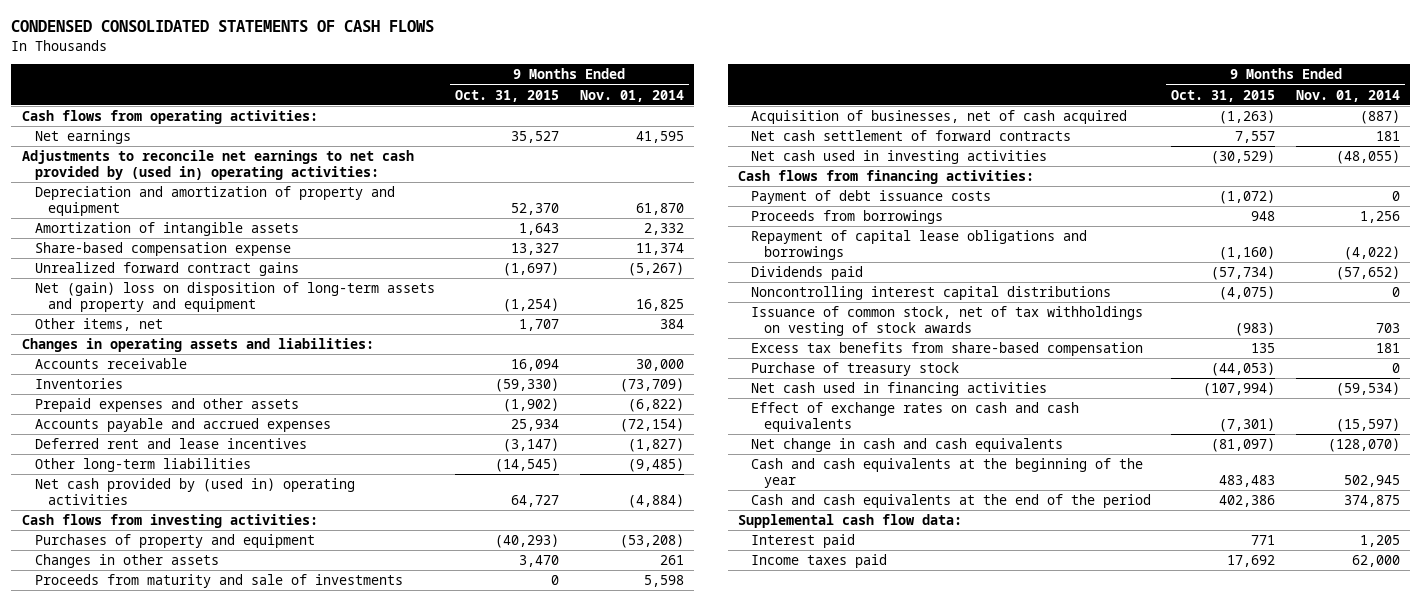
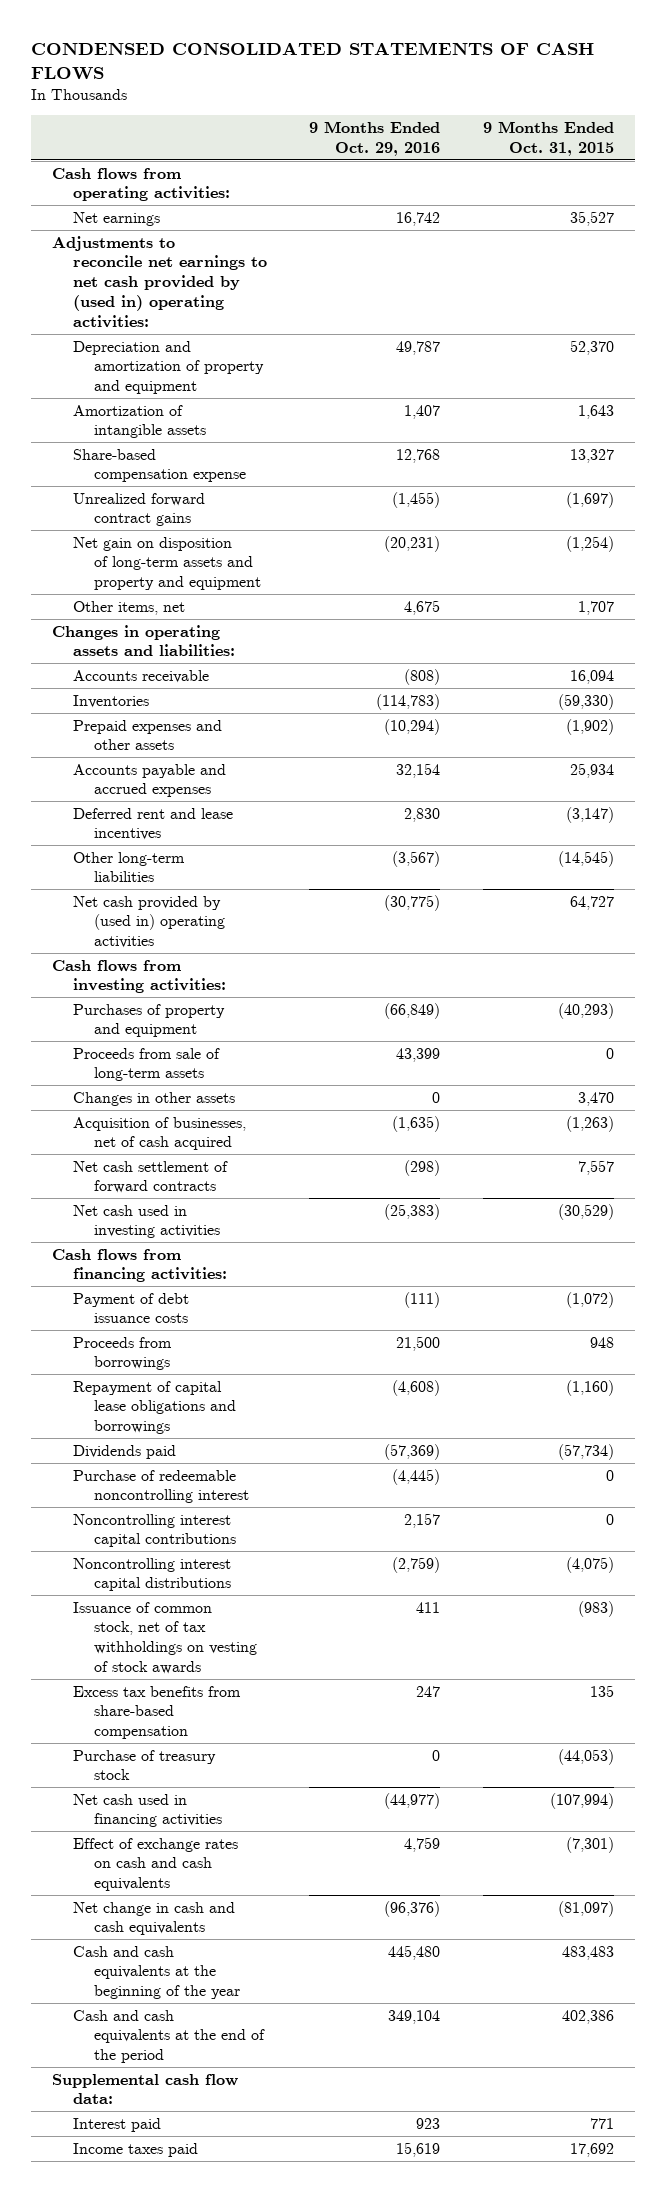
[579,89,684,102] Nov. 01, 2014 -> none
none -> [309,121,441,156] 9 Months Ended Oct. 29, 2016
[34,282,435,312] Net (gain) loss on disposition of long-term assets and property and equipment -> [73,536,262,591] Net gain on disposition of long-term assets and property and equipment
none -> [73,1047,221,1082] Proceeds from sale of long-term assets
[34,574,403,589] Proceeds from maturity and sale of investments -> none
none -> [73,1469,250,1504] Purchase of redeemable noncontrolling interest
none -> [73,1513,237,1548] Noncontrolling interest capital contributions

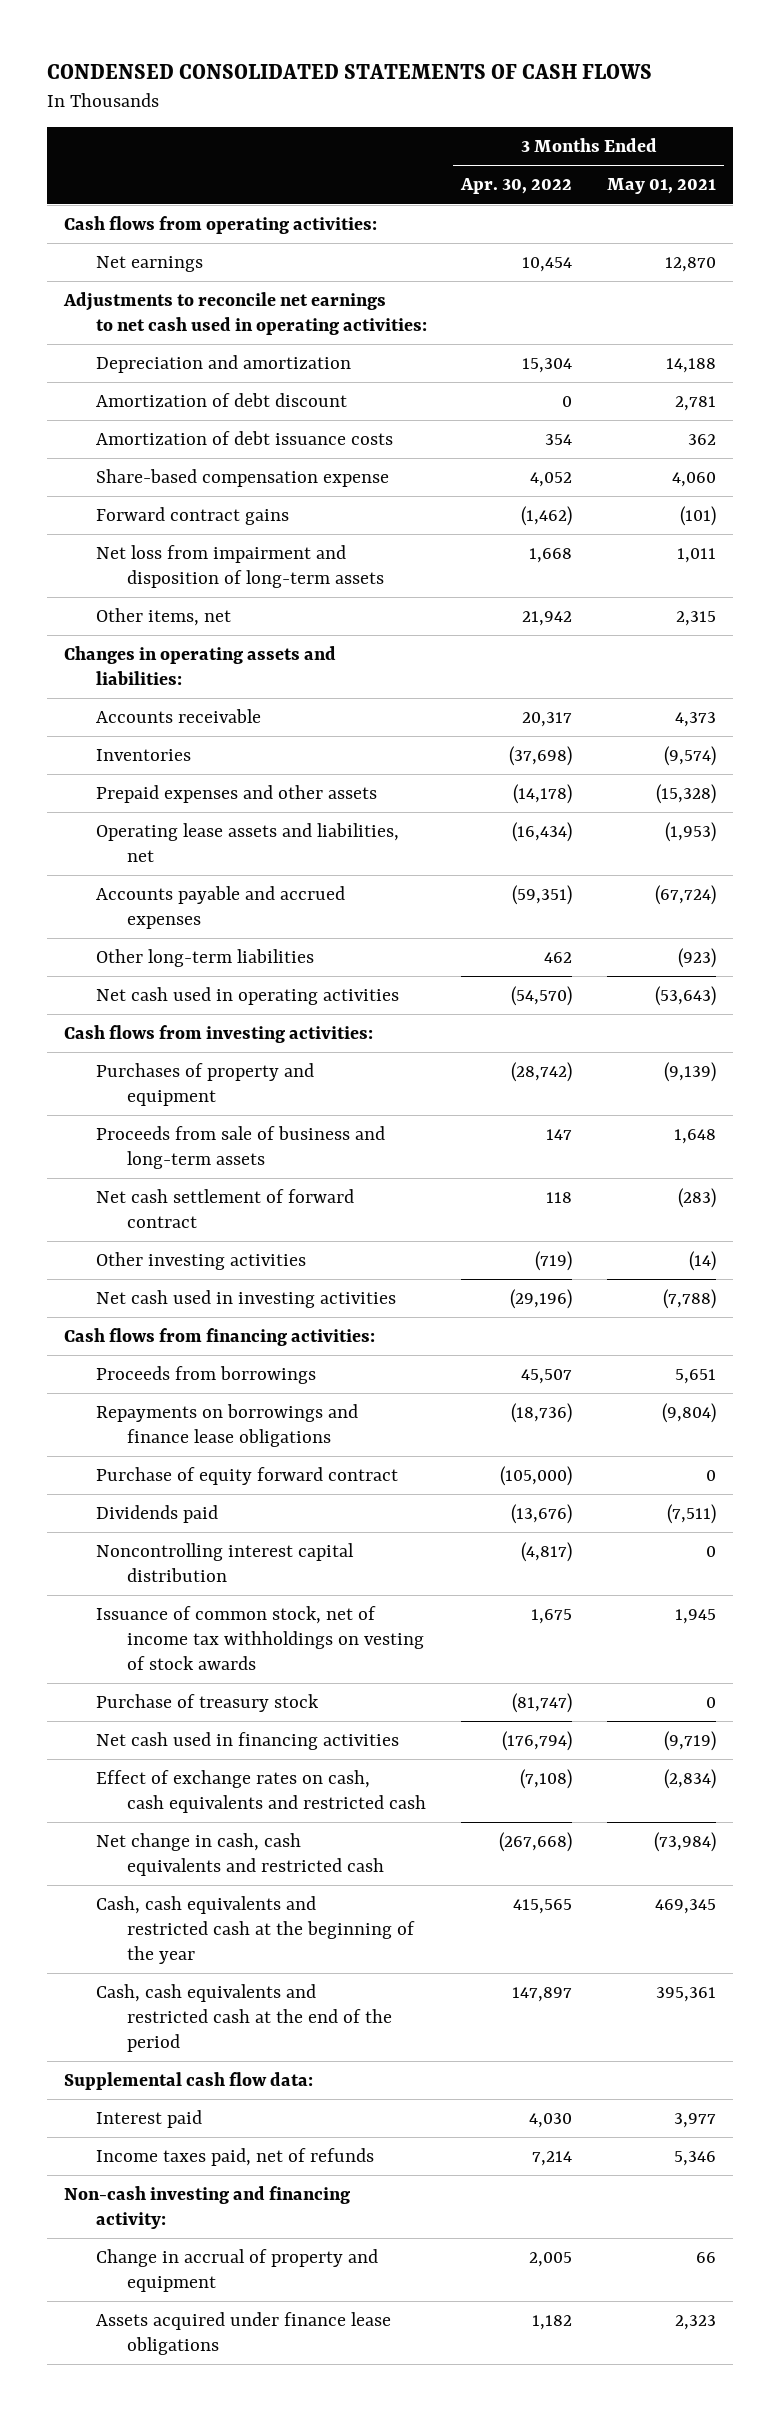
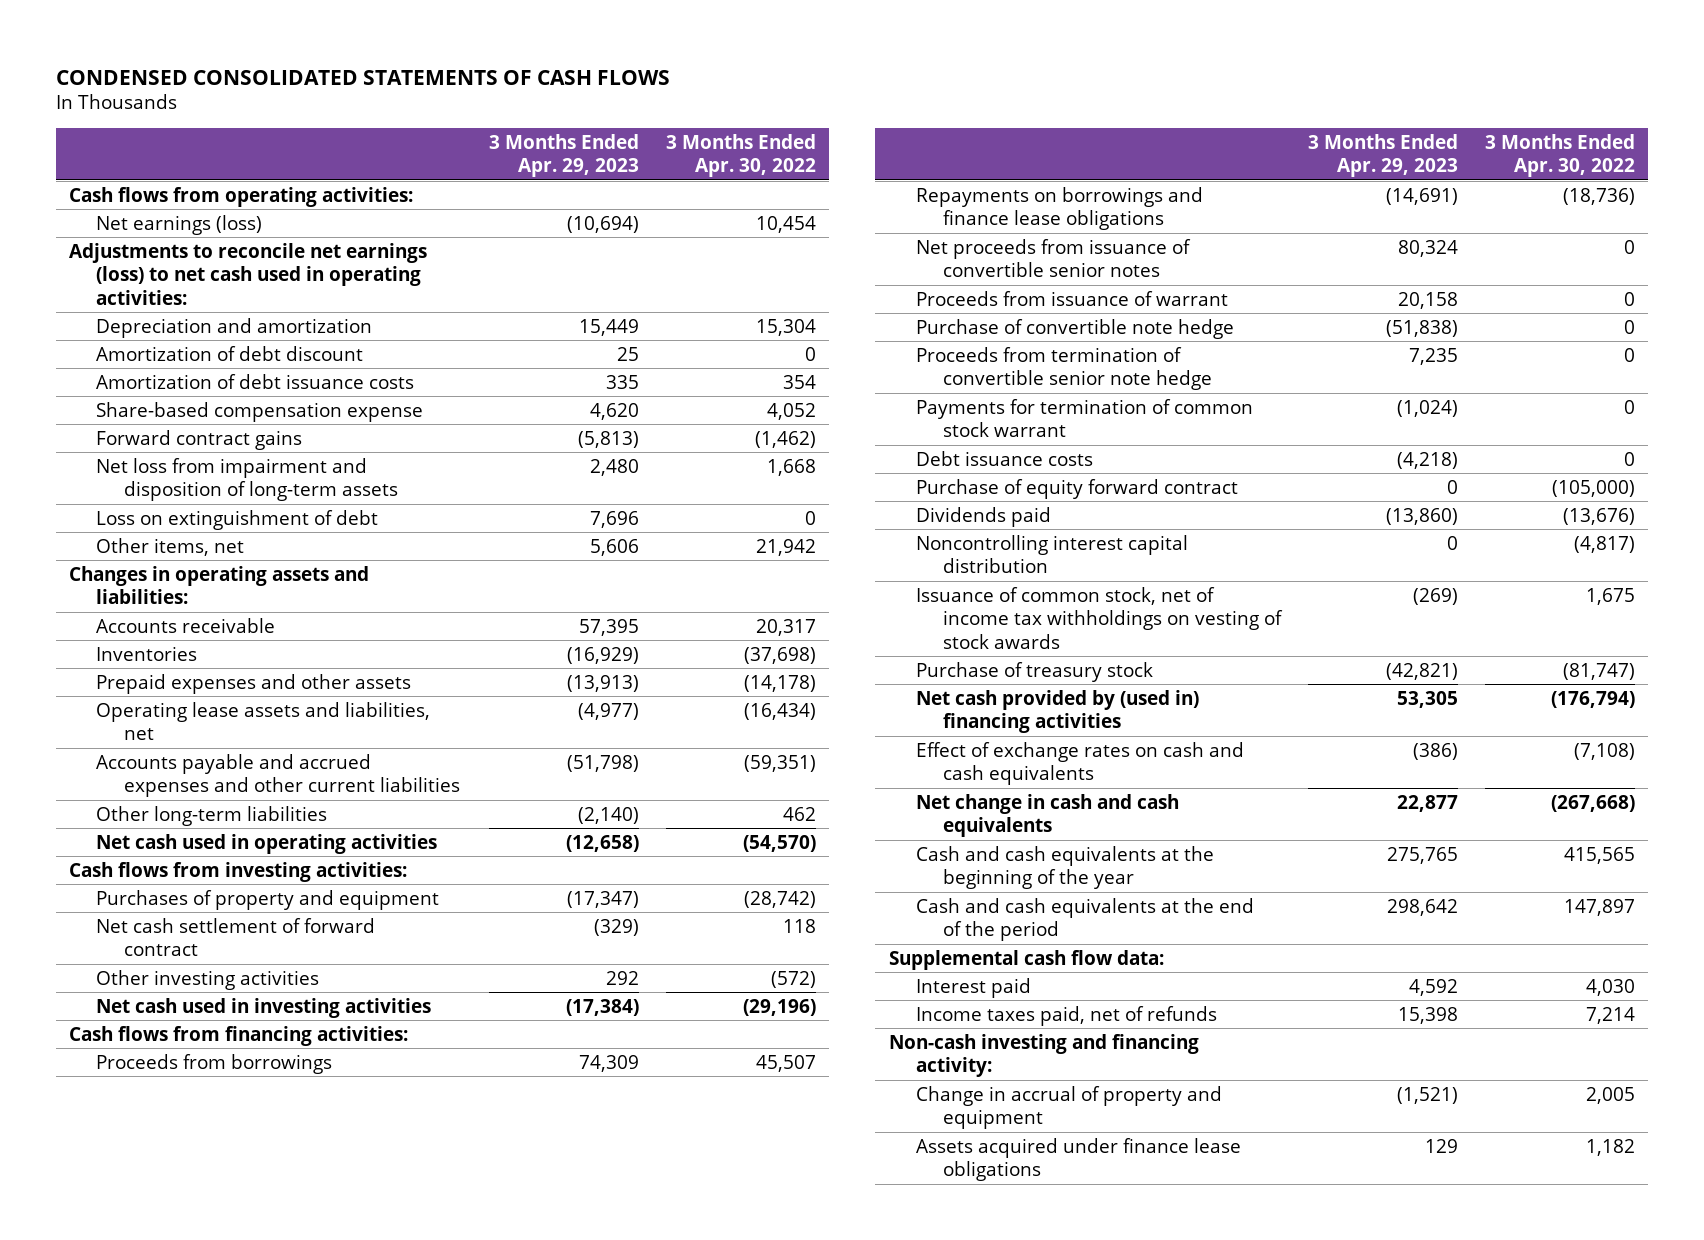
[606,178,716,195] May 01, 2021 -> none
none -> [488,133,639,178] 3 Months Ended Apr. 29, 2023
[95,255,203,272] Net earnings -> [96,214,263,235] Net earnings (loss)
[63,291,427,335] Adjustments to reconcile net earnings to net cash used in operating activities: -> [69,242,428,305] Adjustments to reconcile net earnings (loss) to net cash used in operating activities:
none -> [96,509,379,530] Loss on extinguishment of debt
[95,885,345,929] Accounts payable and accrued expenses -> [96,753,460,798] Accounts payable and accrued expenses and other current liabilities
[95,1125,385,1169] Proceeds from sale of business and long-term assets -> none
[535,1250,573,1271] (719) -> [770,970,816,988] (572)
none -> [915,238,1191,278] Net proceeds from issuance of convertible senior notes
none -> [915,290,1228,306] Proceeds from issuance of warrant
none -> [915,318,1234,339] Purchase of convertible note hedge
none -> [915,346,1212,391] Proceeds from termination of convertible senior note hedge
none -> [915,398,1253,438] Payments for termination of common stock warrant
none -> [915,450,1093,466] Debt issuance costs
[95,1731,399,1750] Net cash used in financing activities -> [915,689,1199,734] Net cash provided by (used in) financing activities
[95,1769,427,1813] Effect of exchange rates on cash, cash equivalents and restricted cash -> [915,741,1244,786] Effect of exchange rates on cash and cash equivalents
[95,1832,385,1876] Net change in cash, cash equivalents and restricted cash -> [915,793,1179,838] Net change in cash and cash equivalents
[95,1895,416,1964] Cash, cash equivalents and restricted cash at the beginning of the year -> [915,845,1214,890] Cash and cash equivalents at the beginning of the year
[95,1983,393,2052] Cash, cash equivalents and restricted cash at the end of the period -> [915,897,1254,942] Cash and cash equivalents at the end of the period

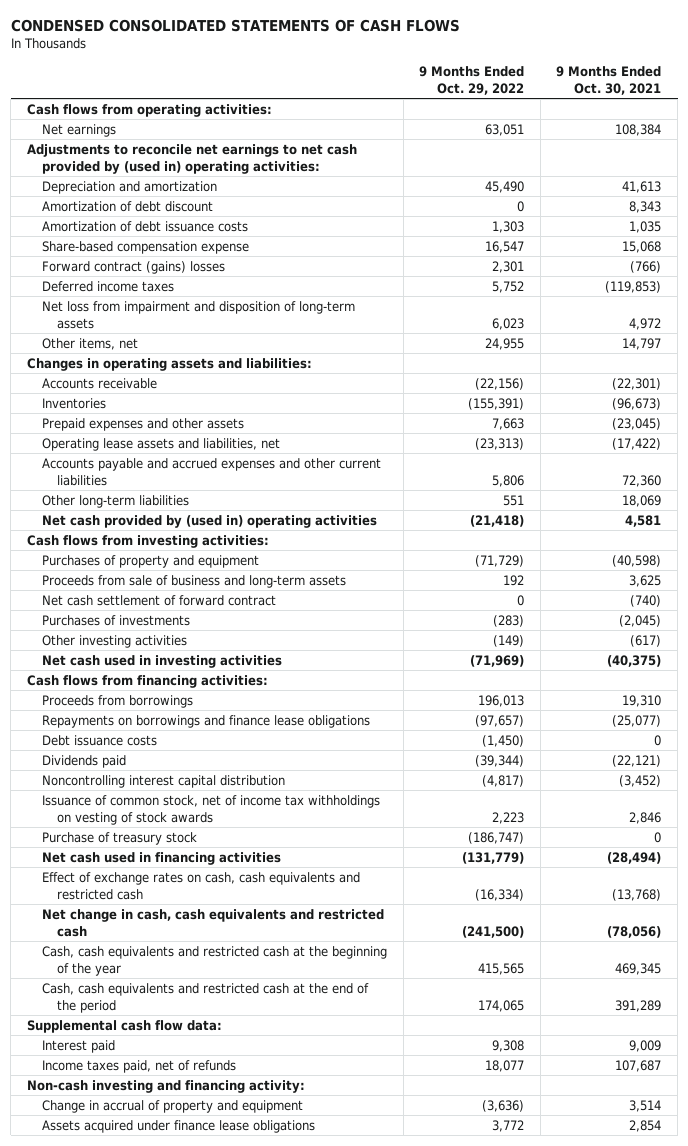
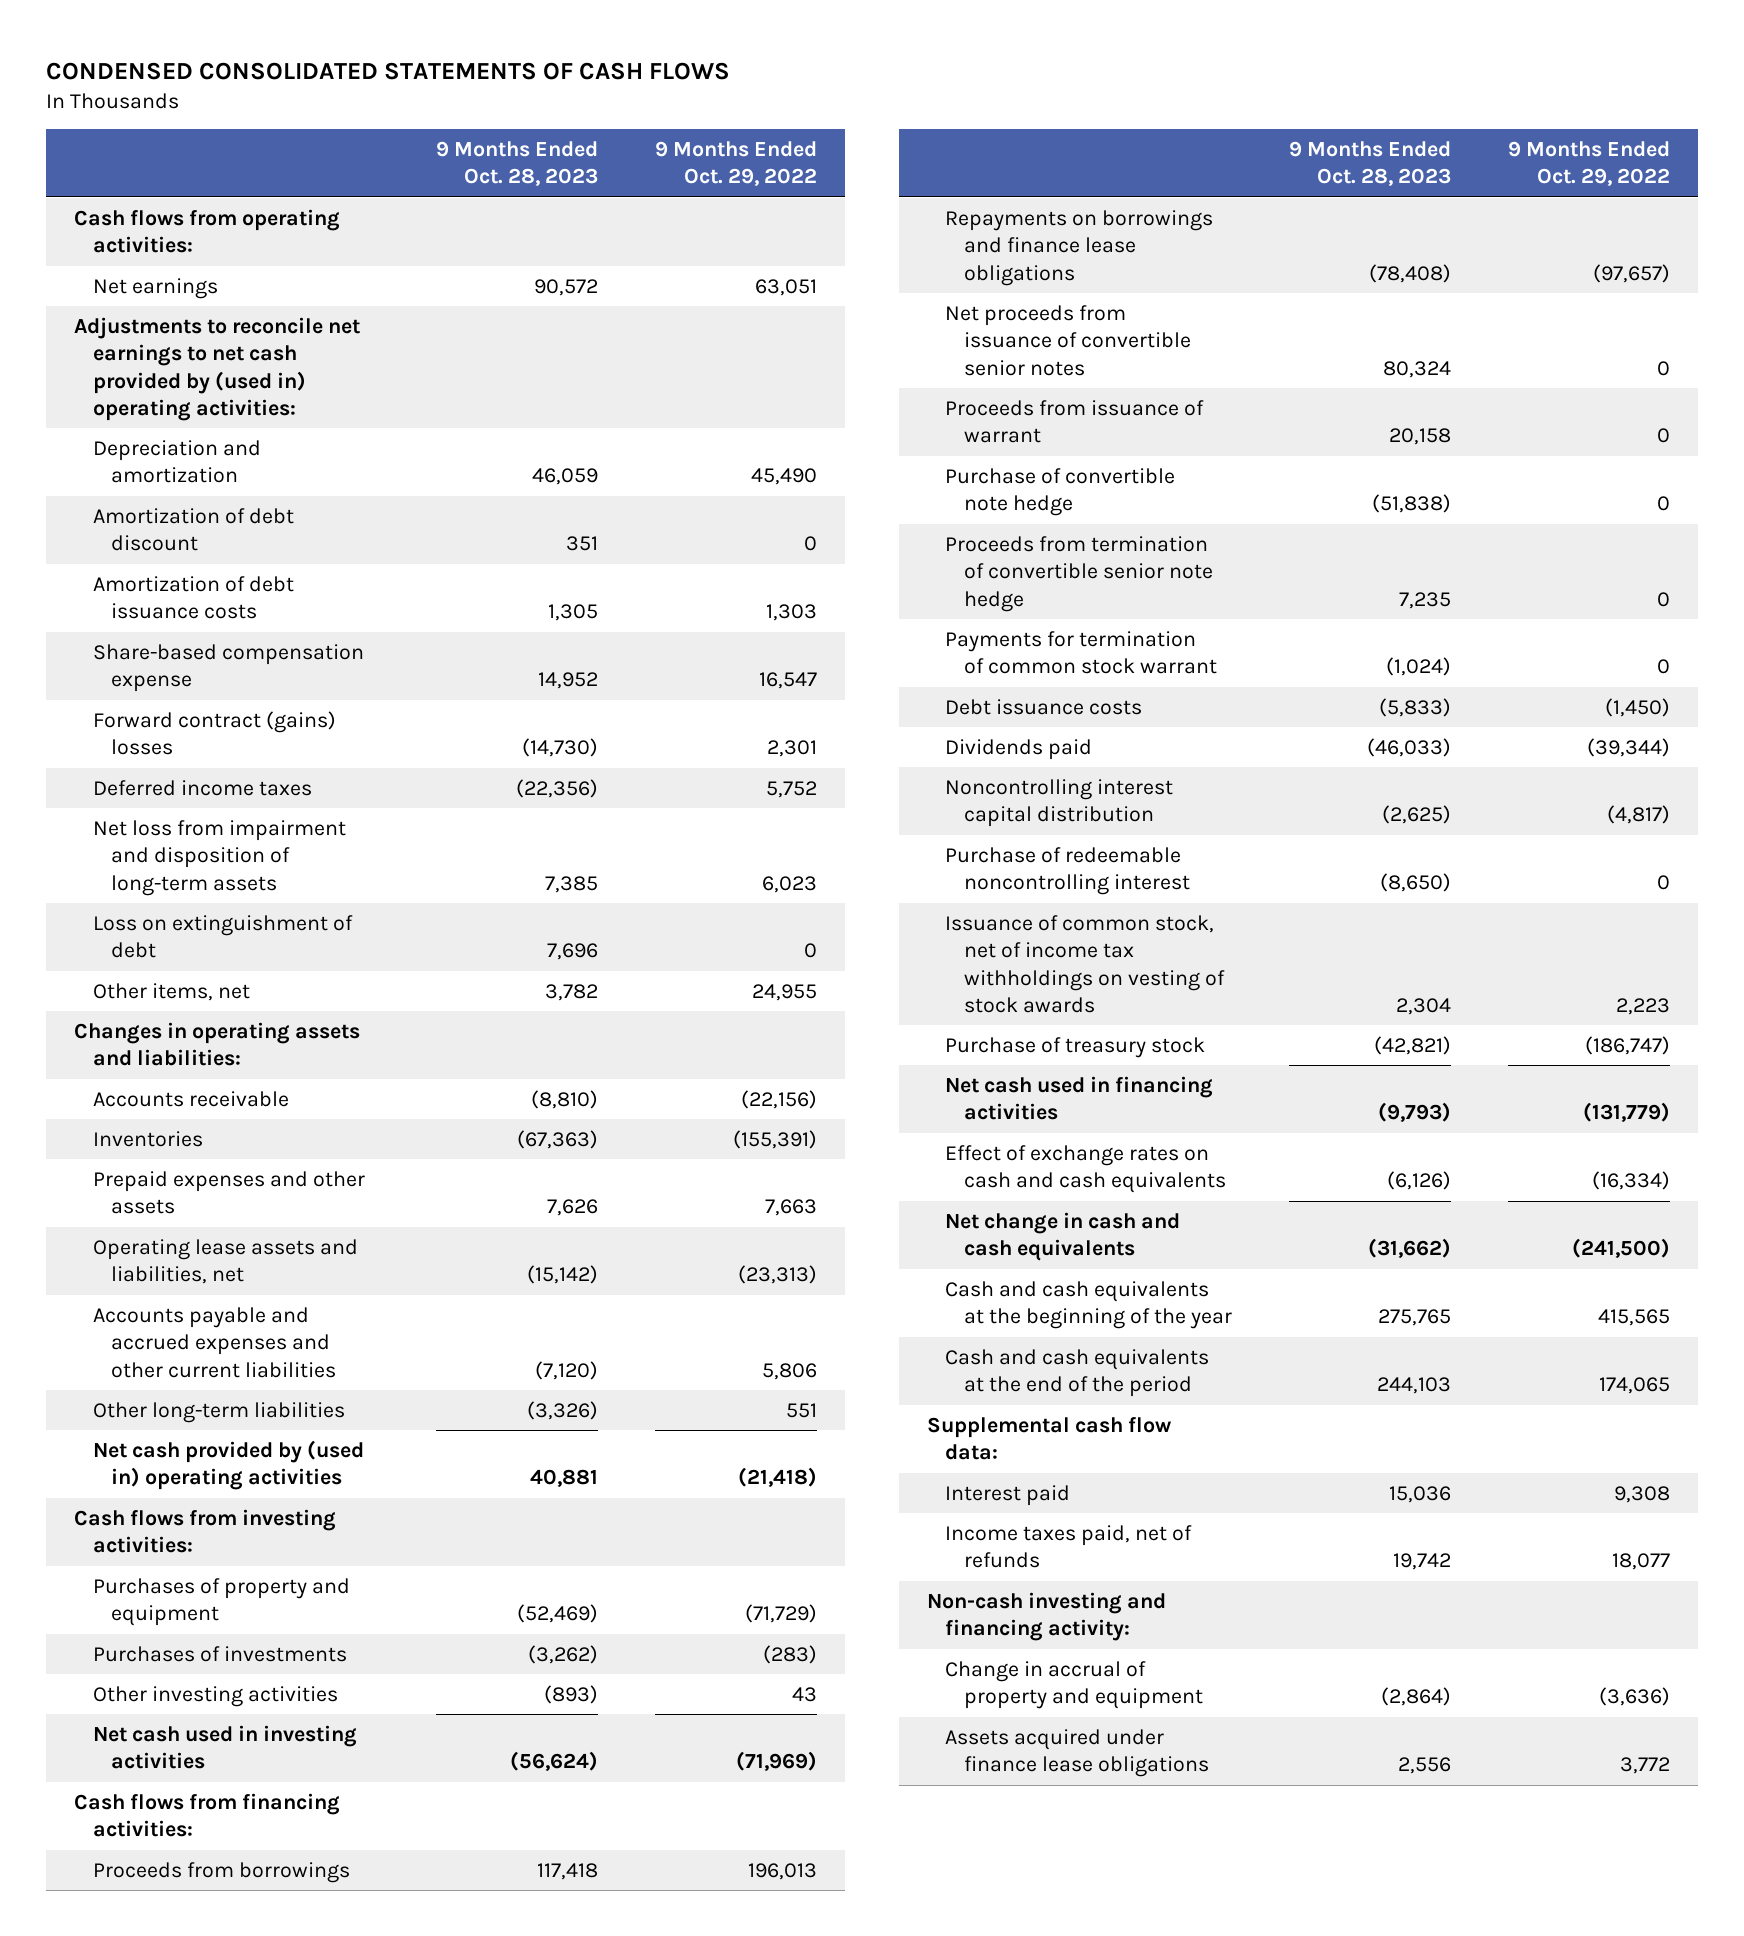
[556,65,662,95] 9 Months Ended Oct. 30, 2021 -> none
none -> [435,140,598,187] 9 Months Ended Oct. 28, 2023
none -> [92,914,353,959] Loss on extinguishment of debt
[42,574,347,588] Proceeds from sale of business and long-term assets -> none
[42,594,277,606] Net cash settlement of forward contract -> none
[493,634,525,647] (149) -> [791,1686,817,1702] 43
none -> [945,304,1191,376] Net proceeds from issuance of convertible senior notes
none -> [945,399,1205,444] Proceeds from issuance of warrant
none -> [945,467,1176,517] Purchase of convertible note hedge
none -> [945,535,1213,612] Proceeds from termination of convertible senior note hedge
none -> [945,630,1217,675] Payments for termination of common stock warrant
none -> [945,846,1190,896] Purchase of redeemable noncontrolling interest
[42,871,361,900] Effect of exchange rates on cash, cash equivalents and restricted cash -> [945,1144,1226,1194] Effect of exchange rates on cash and cash equivalents
[42,908,385,937] Net change in cash, cash equivalents and restricted cash -> [945,1211,1181,1262] Net change in cash and cash equivalents
[42,945,388,976] Cash, cash equivalents and restricted cash at the beginning of the year -> [945,1280,1232,1330] Cash and cash equivalents at the beginning of the year
[42,982,370,1013] Cash, cash equivalents and restricted cash at the end of the period -> [945,1348,1210,1398] Cash and cash equivalents at the end of the period

